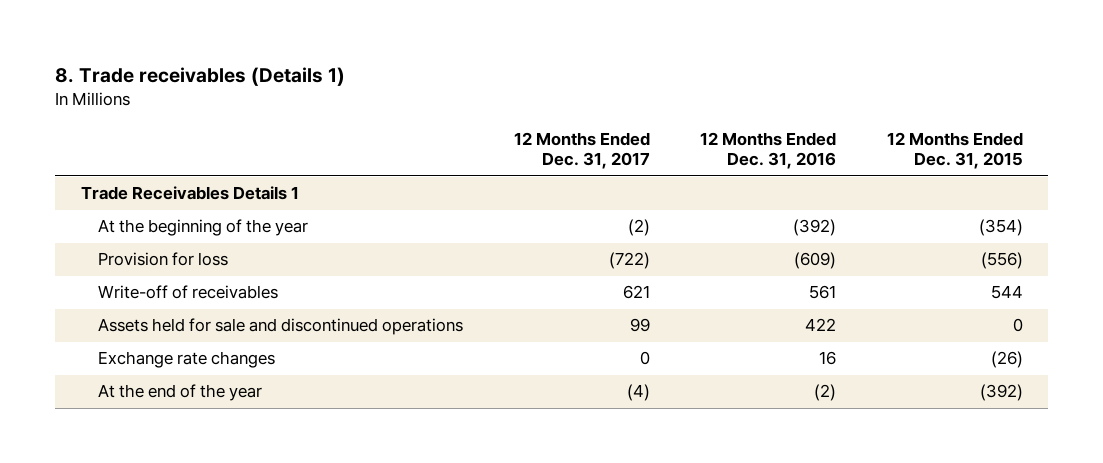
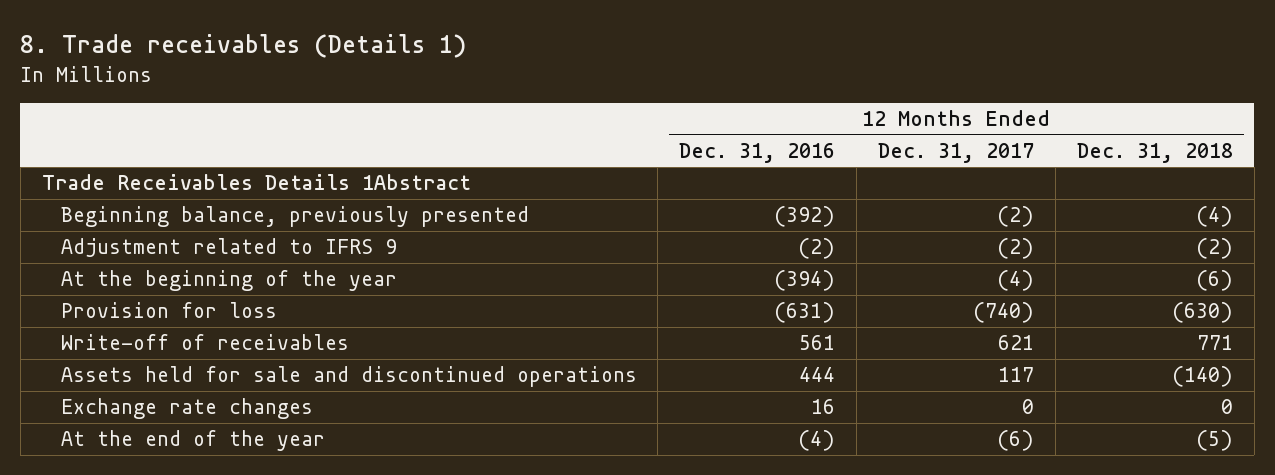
[886,131,1023,170] 12 Months Ended Dec. 31, 2015 -> none
none -> [1076,142,1233,163] Dec. 31, 2018
[80,186,299,201] Trade Receivables Details 1 -> [41,174,471,191] Trade Receivables Details 1Abstract
none -> [60,206,529,228] Beginning balance, previously presented
none -> [60,238,397,258] Adjustment related to IFRS 9
[627,219,650,237] (2) -> [997,270,1035,292] (4)
[793,219,837,237] (392) -> [774,270,836,292] (394)
[608,252,650,270] (722) -> [973,302,1035,324] (740)
[794,252,837,270] (609) -> [774,302,836,324] (631)
[629,318,650,333] 99 -> [998,367,1035,383] 117
[805,318,837,332] 422 -> [799,367,836,383] 444
[626,384,650,402] (4) -> [997,430,1035,452] (6)
[814,384,837,402] (2) -> [798,430,836,452] (4)

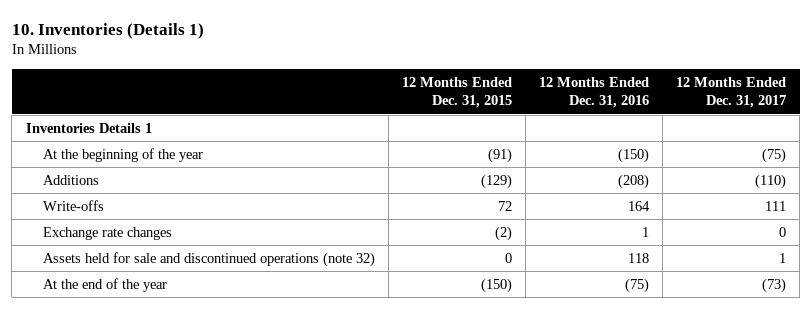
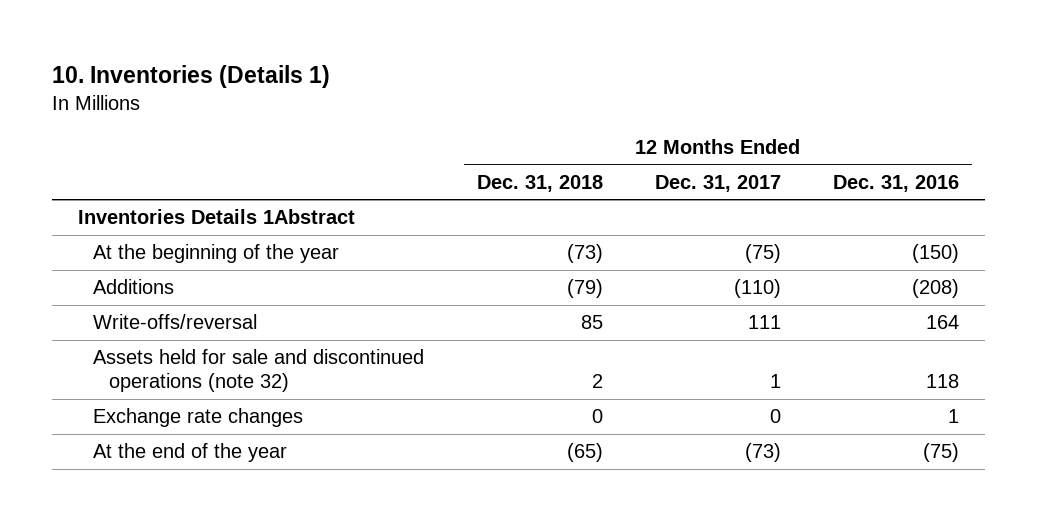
[402,77,513,109] 12 Months Ended Dec. 31, 2015 -> none
none -> [476,174,603,192] Dec. 31, 2018
[25,122,152,133] Inventories Details 1 -> [78,209,356,225] Inventories Details 1Abstract
[43,199,105,211] Write-offs -> [93,314,258,330] Write-offs/reversal
[43,226,173,240] Exchange rate changes -> [93,408,304,428] Exchange rate changes

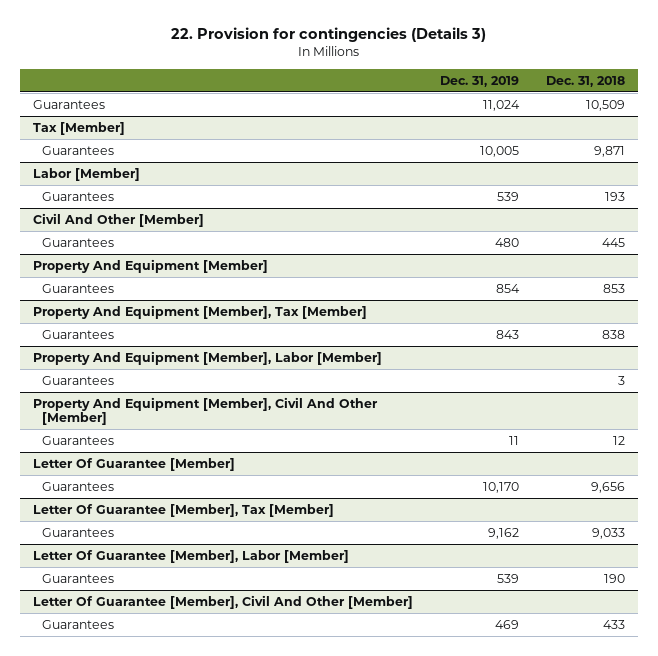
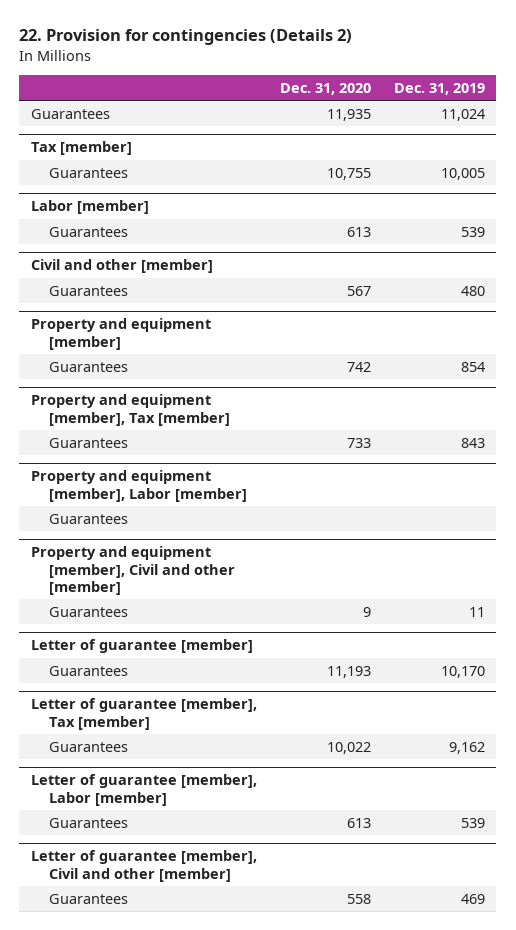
[170,27,486,43] 22. Provision for contingencies (Details 3) -> [19,29,353,46] 22. Provision for contingencies (Details 2)
[545,75,625,87] Dec. 31, 2018 -> none
none -> [279,82,371,95] Dec. 31, 2020
[33,121,126,135] Tax [Member] -> [30,141,132,156] Tax [member]
[33,167,141,181] Labor [Member] -> [30,200,149,215] Labor [member]
[33,212,205,227] Civil And Other [Member] -> [30,259,213,274] Civil and other [member]
[33,258,269,273] Property And Equipment [Member] -> [30,318,211,350] Property and equipment [member]
[33,304,368,319] Property And Equipment [Member], Tax [Member] -> [30,394,231,426] Property and equipment [member], Tax [member]
[33,350,383,365] Property And Equipment [Member], Labor [Member] -> [30,470,248,502] Property and equipment [member], Labor [member]
[33,396,379,426] Property And Equipment [Member], Civil And Other [Member] -> [30,546,236,595] Property and equipment [member], Civil and other [member]
[33,457,236,471] Letter Of Guarantee [Member] -> [30,639,253,654] Letter of guarantee [member]
[33,503,335,517] Letter Of Guarantee [Member], Tax [Member] -> [30,698,257,730] Letter of guarantee [member], Tax [member]
[33,549,350,563] Letter Of Guarantee [Member], Labor [Member] -> [30,774,257,806] Letter of guarantee [member], Labor [member]
[33,594,414,609] Letter Of Guarantee [Member], Civil And Other [Member] -> [30,850,257,882] Letter of guarantee [member], Civil and other [member]

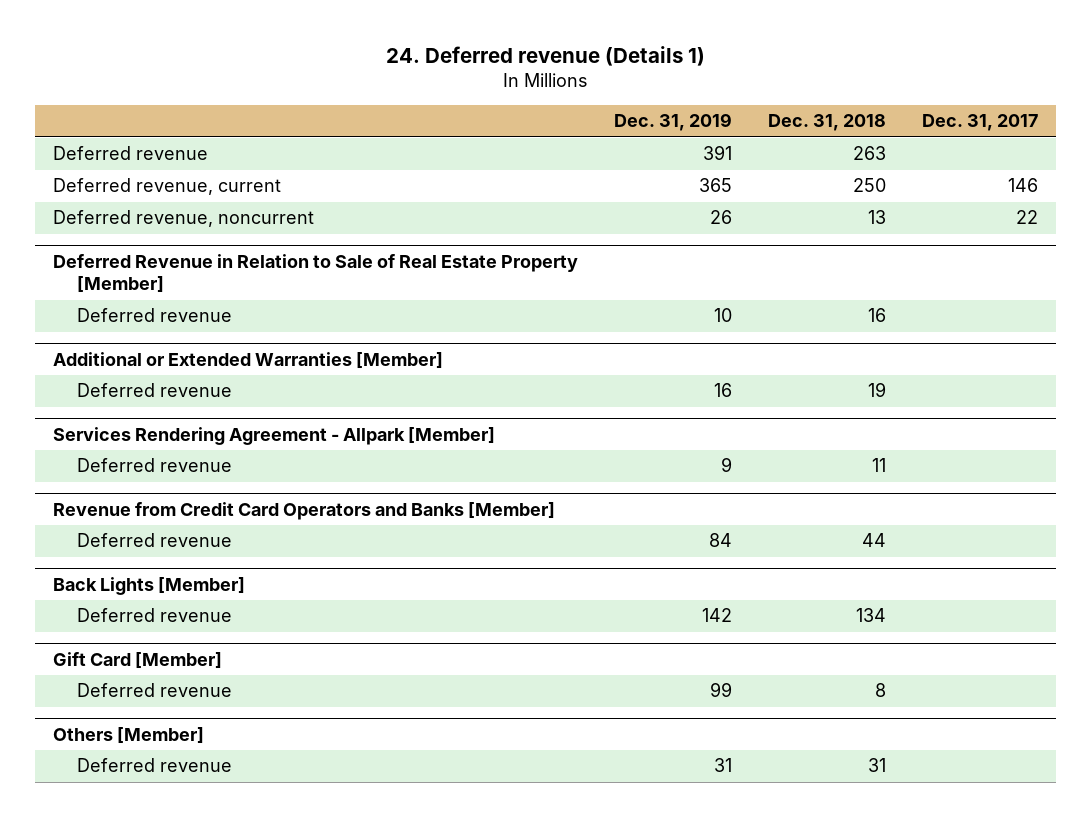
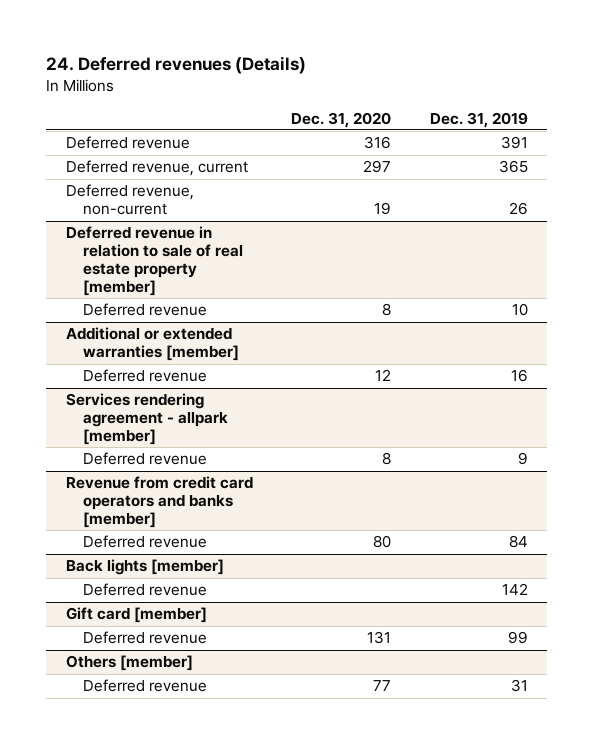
[385,45,705,66] 24. Deferred revenue (Details 1) -> [46,56,307,75] 24. Deferred revenues (Details)
[768,114,887,132] Dec. 31, 2018 -> none
[922,114,1039,132] Dec. 31, 2017 -> none
none -> [291,111,392,128] Dec. 31, 2020
[52,210,314,228] Deferred revenue, noncurrent -> [65,184,194,216] Deferred revenue, non-current
[52,253,578,294] Deferred Revenue in Relation to Sale of Real Estate Property [Member] -> [65,226,243,297] Deferred revenue in relation to sale of real estate property [member]
[52,351,443,369] Additional or Extended Warranties [Member] -> [65,327,239,362] Additional or extended warranties [member]
[52,426,495,445] Services Rendering Agreement - Allpark [Member] -> [65,393,228,446] Services rendering agreement - allpark [member]
[52,501,555,520] Revenue from Credit Card Operators and Banks [Member] -> [65,476,253,529] Revenue from credit card operators and banks [member]
[52,576,245,595] Back Lights [Member] -> [65,559,224,576] Back lights [member]
[52,651,222,669] Gift Card [Member] -> [65,607,207,624] Gift card [member]
[52,726,204,744] Others [Member] -> [65,655,193,672] Others [member]

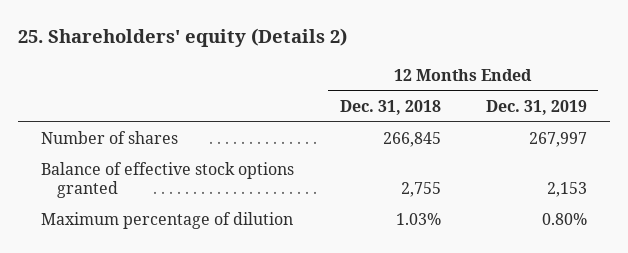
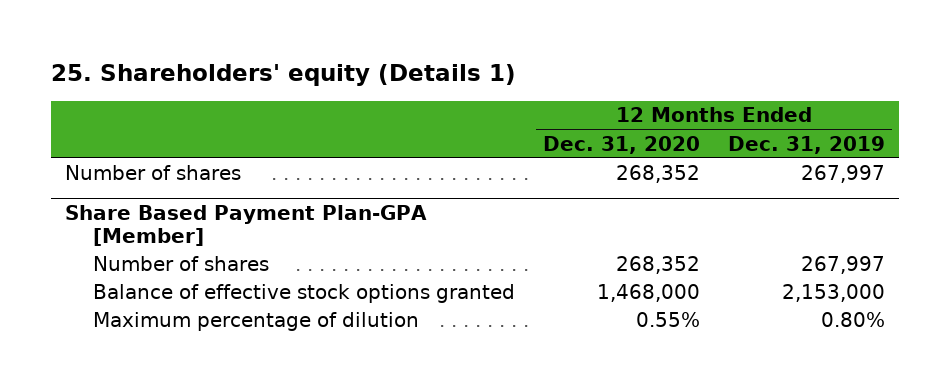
[18,28,348,48] 25. Shareholders' equity (Details 2) -> [51,64,517,87] 25. Shareholders' equity (Details 1)
[339,99,441,115] Dec. 31, 2018 -> none
none -> [542,135,700,154] Dec. 31, 2020
none -> [65,204,428,246] Share Based Payment Plan-GPA [Member]
none -> [92,256,269,272] Number of shares
[547,182,588,198] 2,153 -> [782,284,886,303] 2,153,000

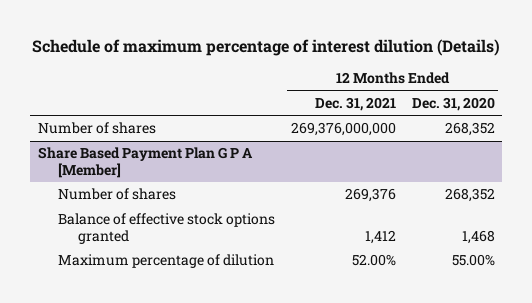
[51,64,517,87] 25. Shareholders' equity (Details 1) -> [32,38,501,56] Schedule of maximum percentage of interest dilution (Details)
[728,135,886,154] Dec. 31, 2019 -> none
none -> [314,96,396,111] Dec. 31, 2021
[65,204,428,246] Share Based Payment Plan-GPA [Member] -> [37,147,253,178] Share Based Payment Plan G P A [Member]
[596,284,700,303] 1,468,000 -> [461,229,495,244] 1,468
[635,312,700,328] 0.55% -> [451,254,495,267] 55.00%

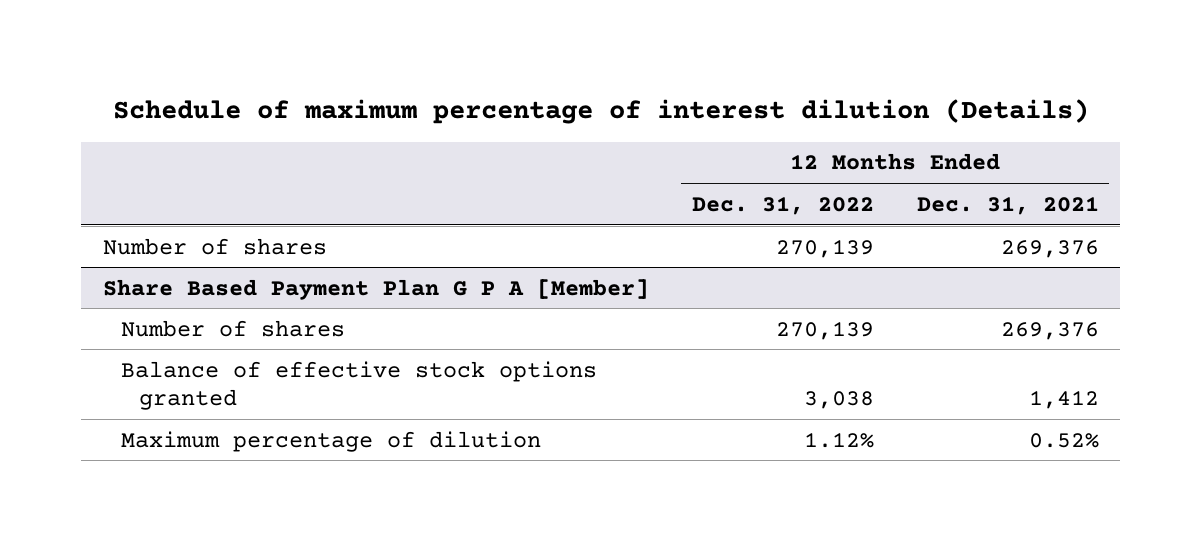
[411,96,495,111] Dec. 31, 2020 -> none
none -> [691,195,874,215] Dec. 31, 2022
[290,122,396,137] 269,376,000,000 -> [1000,239,1099,258] 269,376
[351,254,396,267] 52.00% -> [1028,432,1099,448] 0.52%

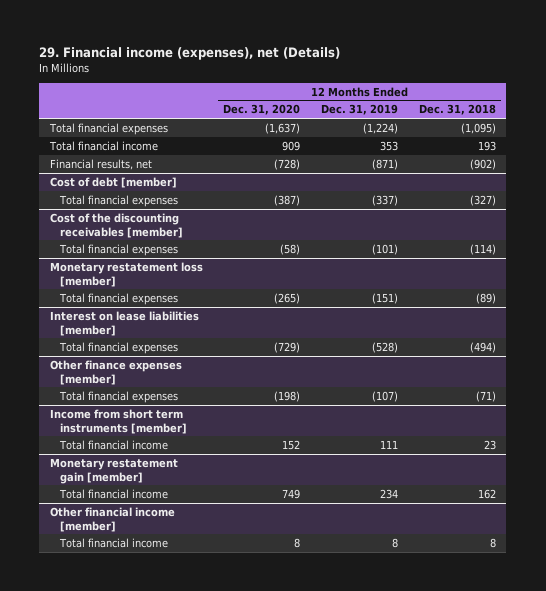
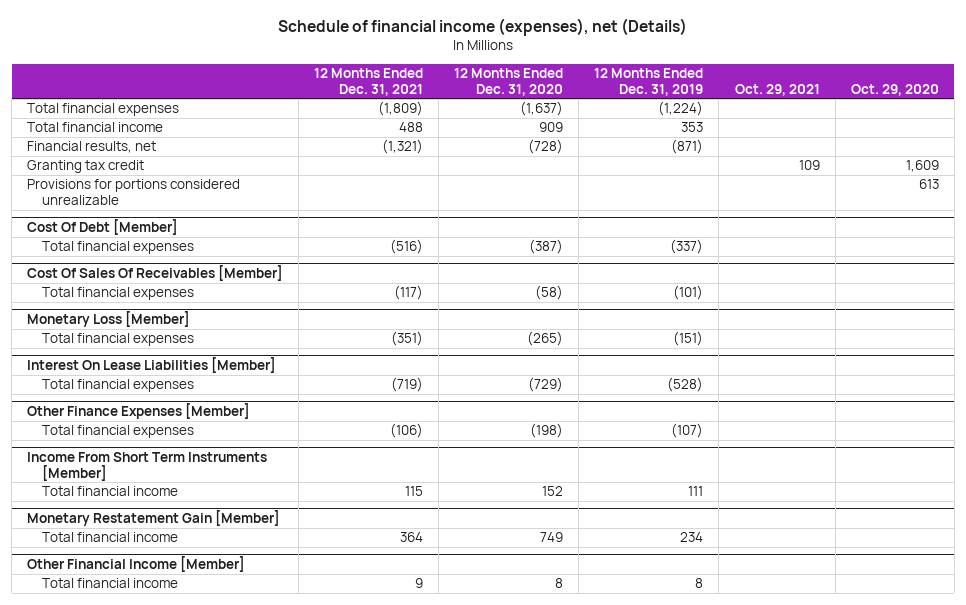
[39,46,341,60] 29. Financial income (expenses), net (Details) -> [277,18,687,37] Schedule of financial income (expenses), net (Details)
[419,104,497,116] Dec. 31, 2018 -> none
none -> [314,68,424,96] 12 Months Ended Dec. 31, 2021
none -> [734,83,820,96] Oct. 29, 2021
none -> [850,83,939,96] Oct. 29, 2020
none -> [27,160,145,174] Granting tax credit
none -> [27,179,241,205] Provisions for portions considered unrealizable
[49,176,177,188] Cost of debt [member] -> [27,219,179,236] Cost Of Debt [Member]
[49,212,184,238] Cost of the discounting receivables [member] -> [27,265,284,282] Cost Of Sales Of Receivables [Member]
[49,261,203,287] Monetary restatement loss [member] -> [27,311,191,328] Monetary Loss [Member]
[49,310,199,336] Interest on lease liabilities [member] -> [27,357,277,374] Interest On Lease Liabilities [Member]
[49,359,182,385] Other finance expenses [member] -> [27,403,251,420] Other Finance Expenses [Member]
[49,408,188,434] Income from short term instruments [member] -> [27,452,268,481] Income From Short Term Instruments [Member]
[49,457,178,484] Monetary restatement gain [member] -> [27,510,281,527] Monetary Restatement Gain [Member]
[49,506,175,532] Other financial income [member] -> [27,556,246,573] Other Financial Income [Member]

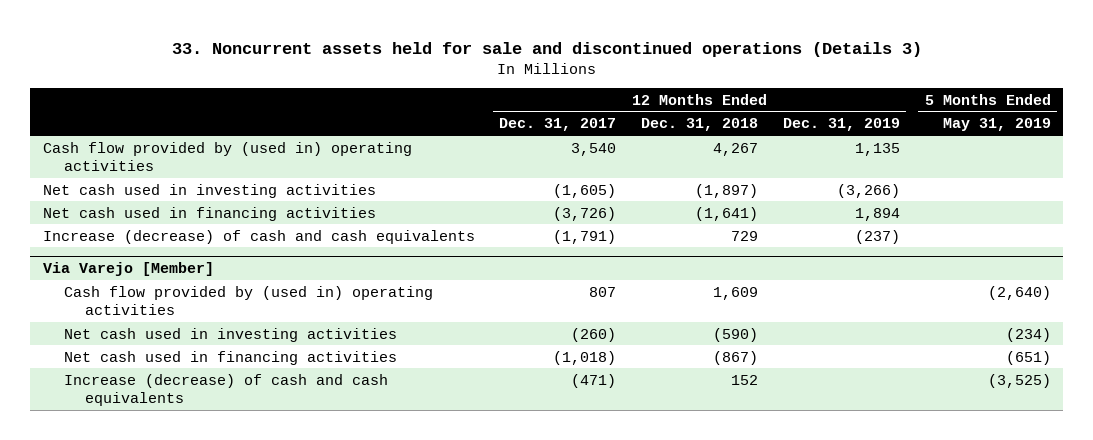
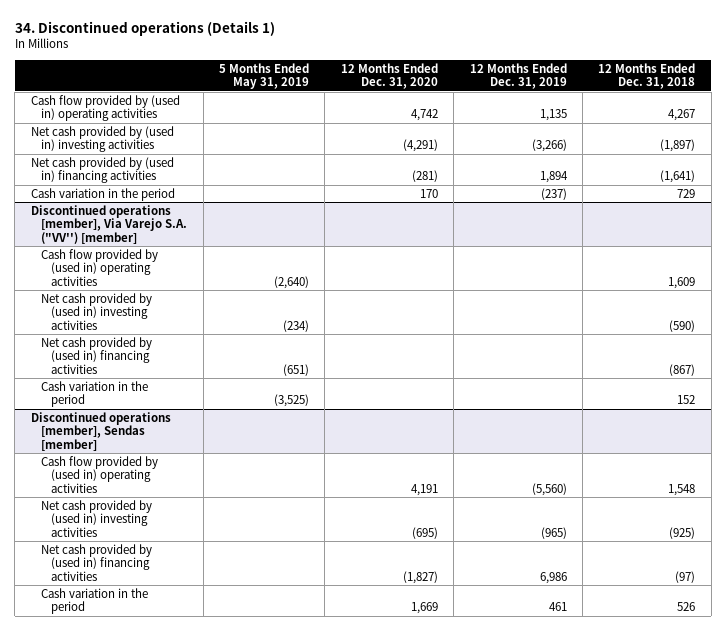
[171,41,922,57] 33. Noncurrent assets held for sale and discontinued operations (Details 3) -> [14,20,275,36] 34. Discontinued operations (Details 1)
[499,118,617,132] Dec. 31, 2017 -> none
none -> [340,62,438,90] 12 Months Ended Dec. 31, 2020
[42,261,214,276] Via Varejo [Member] -> none
[42,183,376,198] Net cash used in investing activities -> [30,125,174,153] Net cash provided by (used in) investing activities
[42,206,376,221] Net cash used in financing activities -> [30,156,174,184] Net cash provided by (used in) financing activities
[42,229,475,244] Increase (decrease) of cash and cash equivalents -> [30,187,175,201] Cash variation in the period
none -> [30,204,188,244] Discontinued operations [member], Via Varejo S.A. ("VV'') [member]
[63,327,397,342] Net cash used in investing activities -> [41,292,153,330] Net cash provided by (used in) investing activities
[63,350,397,365] Net cash used in financing activities -> [41,336,153,374] Net cash provided by (used in) financing activities
[63,373,388,407] Increase (decrease) of cash and cash equivalents -> [41,380,149,408] Cash variation in the period
none -> [30,411,171,451] Discontinued operations [member], Sendas [member]
none -> [41,455,159,493] Cash flow provided by (used in) operating activities
none -> [41,499,153,537] Net cash provided by (used in) investing activities
none -> [41,543,153,581] Net cash provided by (used in) financing activities
none -> [41,587,149,615] Cash variation in the period

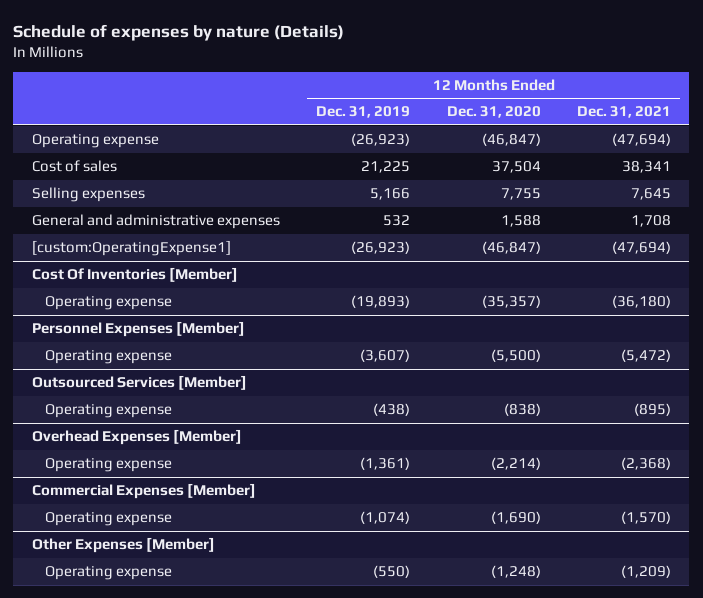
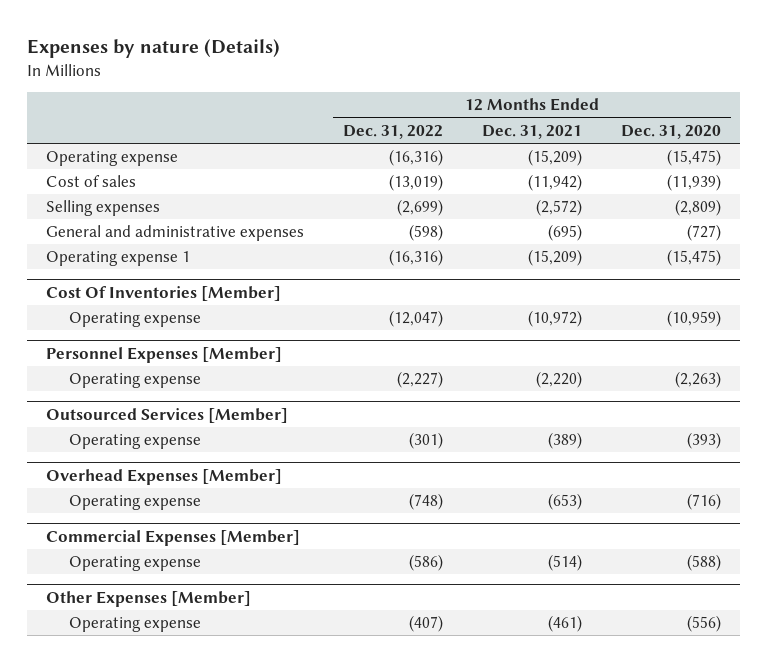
[13,23,345,41] Schedule of expenses by nature (Details) -> [26,38,280,58] Expenses by nature (Details)
[316,106,411,119] Dec. 31, 2019 -> none
none -> [343,124,444,139] Dec. 31, 2022
[31,240,231,257] [custom:OperatingExpense1] -> none
[481,133,541,147] (46,847) -> [666,149,721,167] (15,475)
[612,133,672,147] (47,694) -> [528,149,583,167] (15,209)
[491,161,541,174] 37,504 -> [666,174,721,192] (11,939)
[622,161,672,174] 38,341 -> [528,174,583,192] (11,942)
[500,188,541,201] 7,755 -> [674,199,721,217] (2,809)
[631,188,672,201] 7,645 -> [536,199,583,217] (2,572)
[500,215,541,228] 1,588 -> [686,224,721,242] (727)
[631,215,672,228] 1,708 -> [548,224,583,242] (695)
none -> [46,251,191,267] Operating expense 1
[481,295,541,309] (35,357) -> [666,310,721,328] (10,959)
[612,295,672,309] (36,180) -> [528,310,583,328] (10,972)
[490,349,541,363] (5,500) -> [674,371,721,389] (2,263)
[621,349,672,363] (5,472) -> [536,371,583,389] (2,220)
[503,403,541,417] (838) -> [686,432,721,450] (393)
[634,403,672,417] (895) -> [548,432,583,450] (389)
[490,457,541,471] (2,214) -> [686,493,721,511] (716)
[621,457,672,471] (2,368) -> [548,493,583,511] (653)
[490,511,541,525] (1,690) -> [686,554,721,572] (588)
[621,511,672,525] (1,570) -> [548,554,583,572] (514)
[490,565,541,579] (1,248) -> [686,615,721,633] (556)
[621,565,672,579] (1,209) -> [548,615,583,633] (461)

